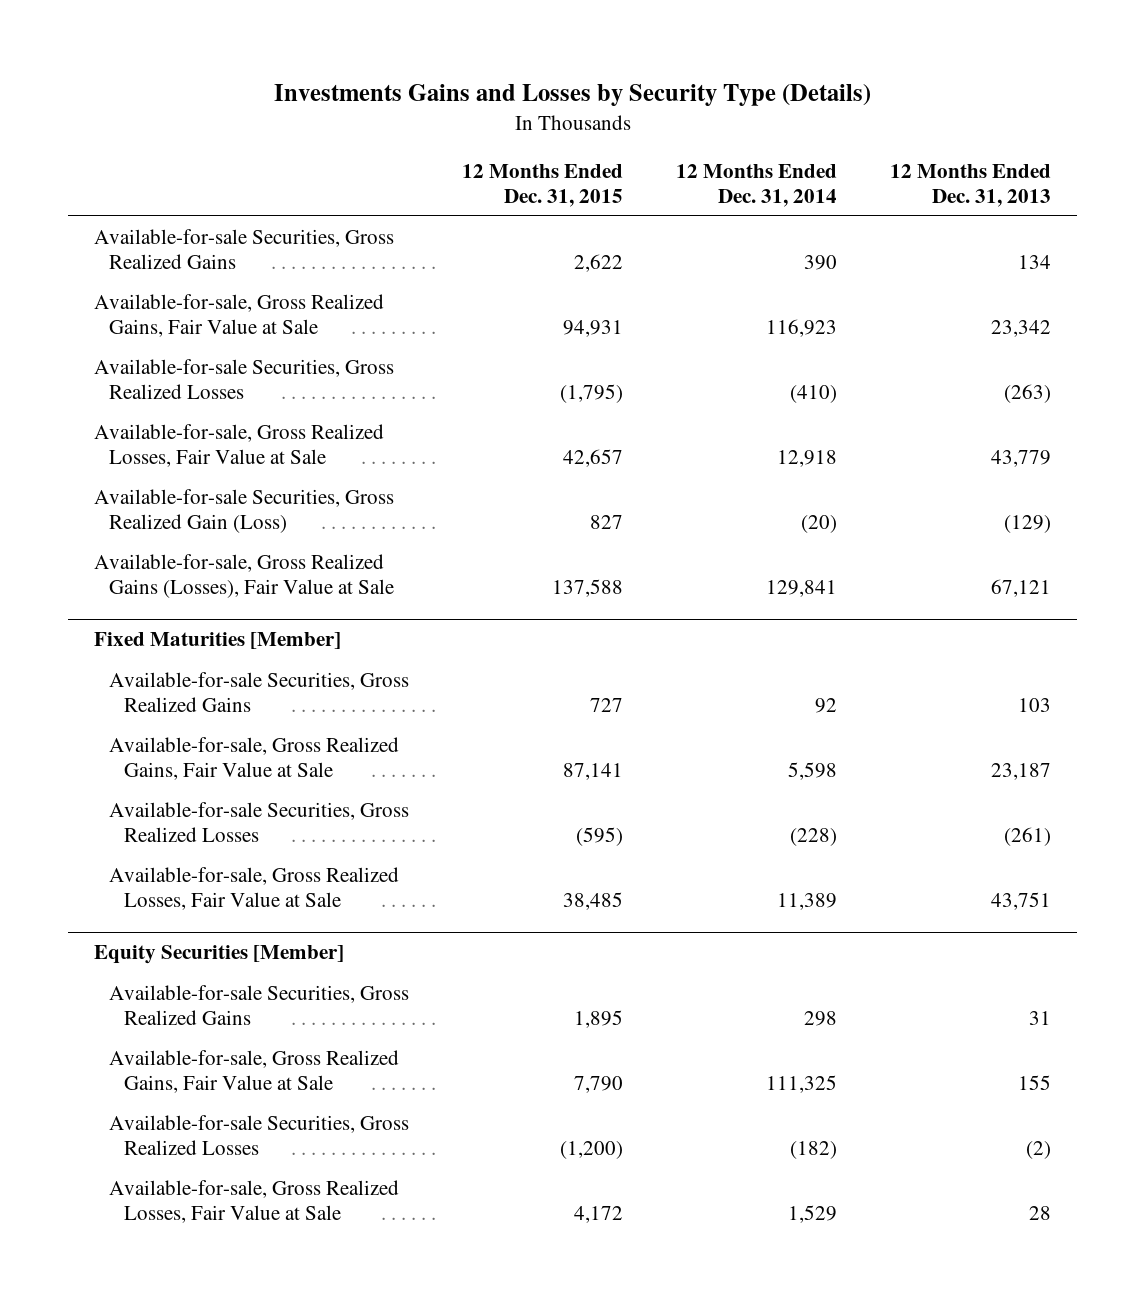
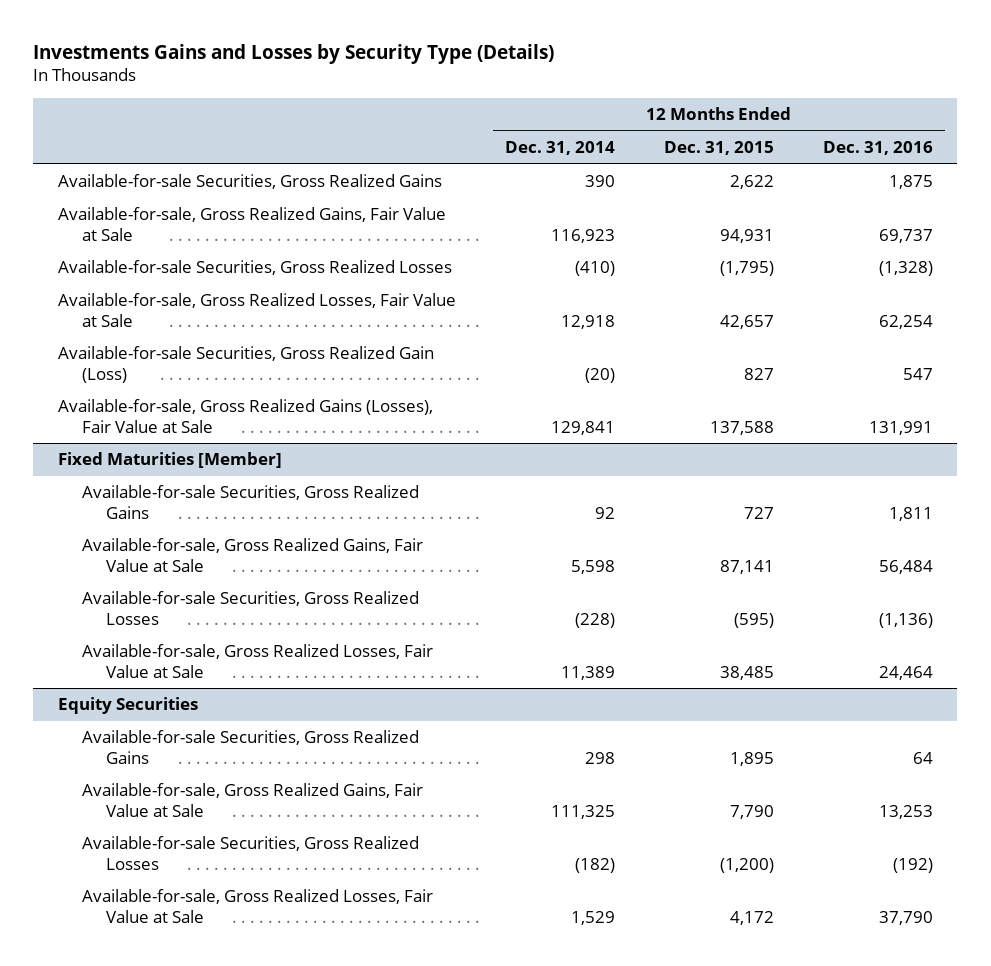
[889,163,1051,207] 12 Months Ended Dec. 31, 2013 -> none
none -> [822,141,933,156] Dec. 31, 2016
[94,945,345,965] Equity Securities [Member] -> [57,697,198,715] Equity Securities

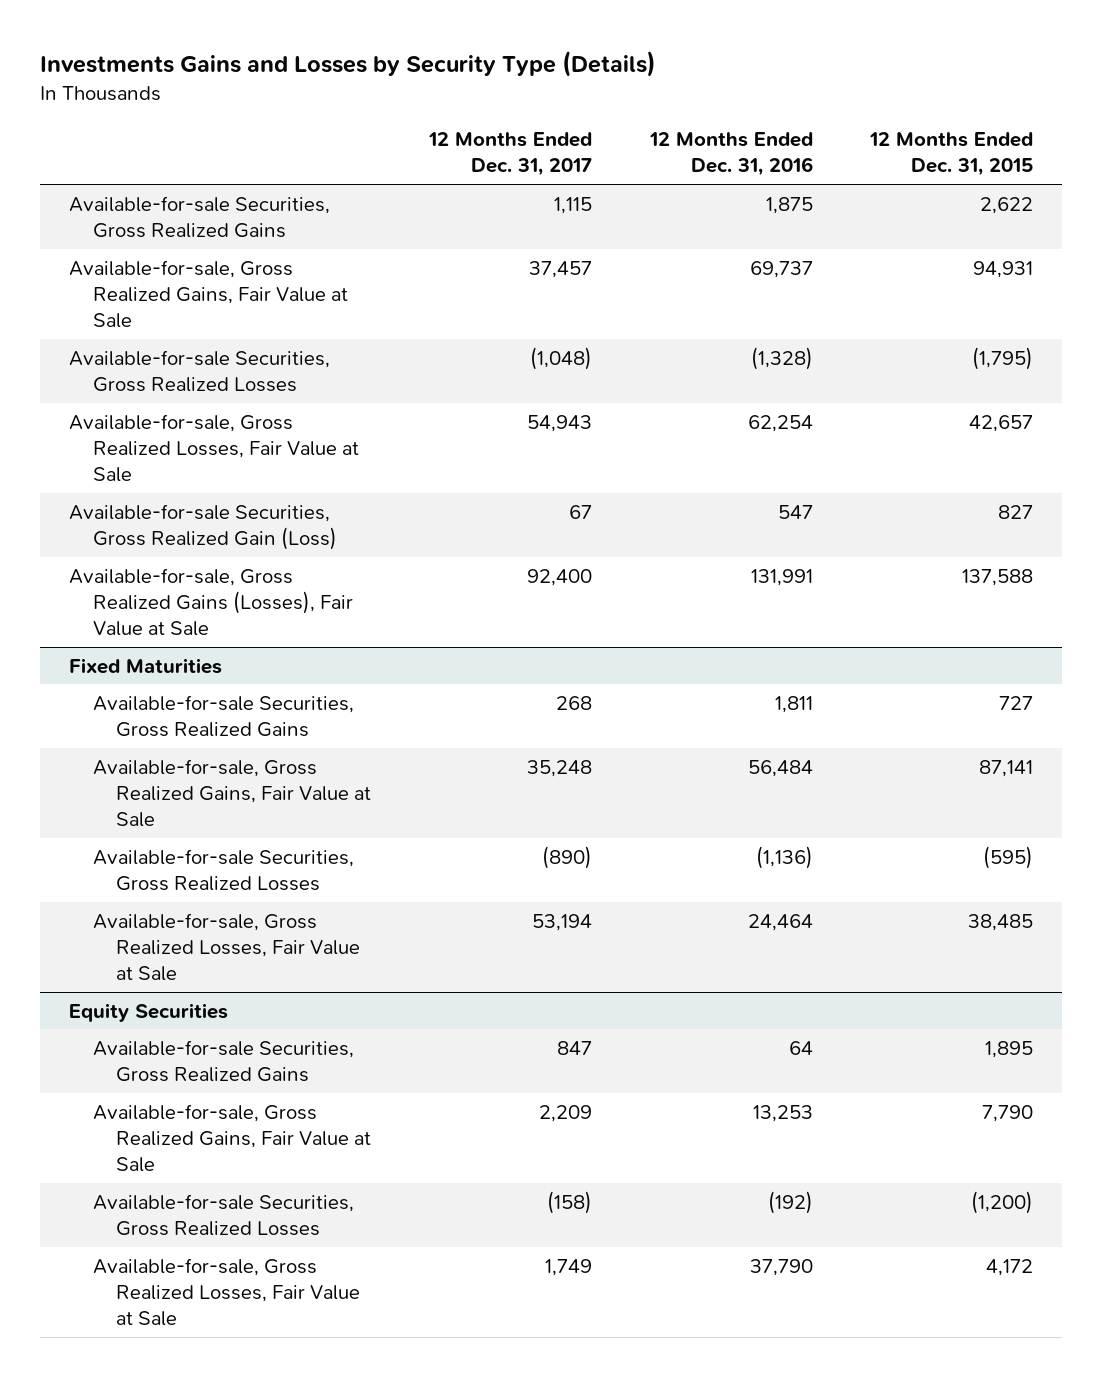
[504,141,615,156] Dec. 31, 2014 -> none
none -> [428,132,593,177] 12 Months Ended Dec. 31, 2017
[57,452,282,469] Fixed Maturities [Member] -> [69,657,223,674] Fixed Maturities

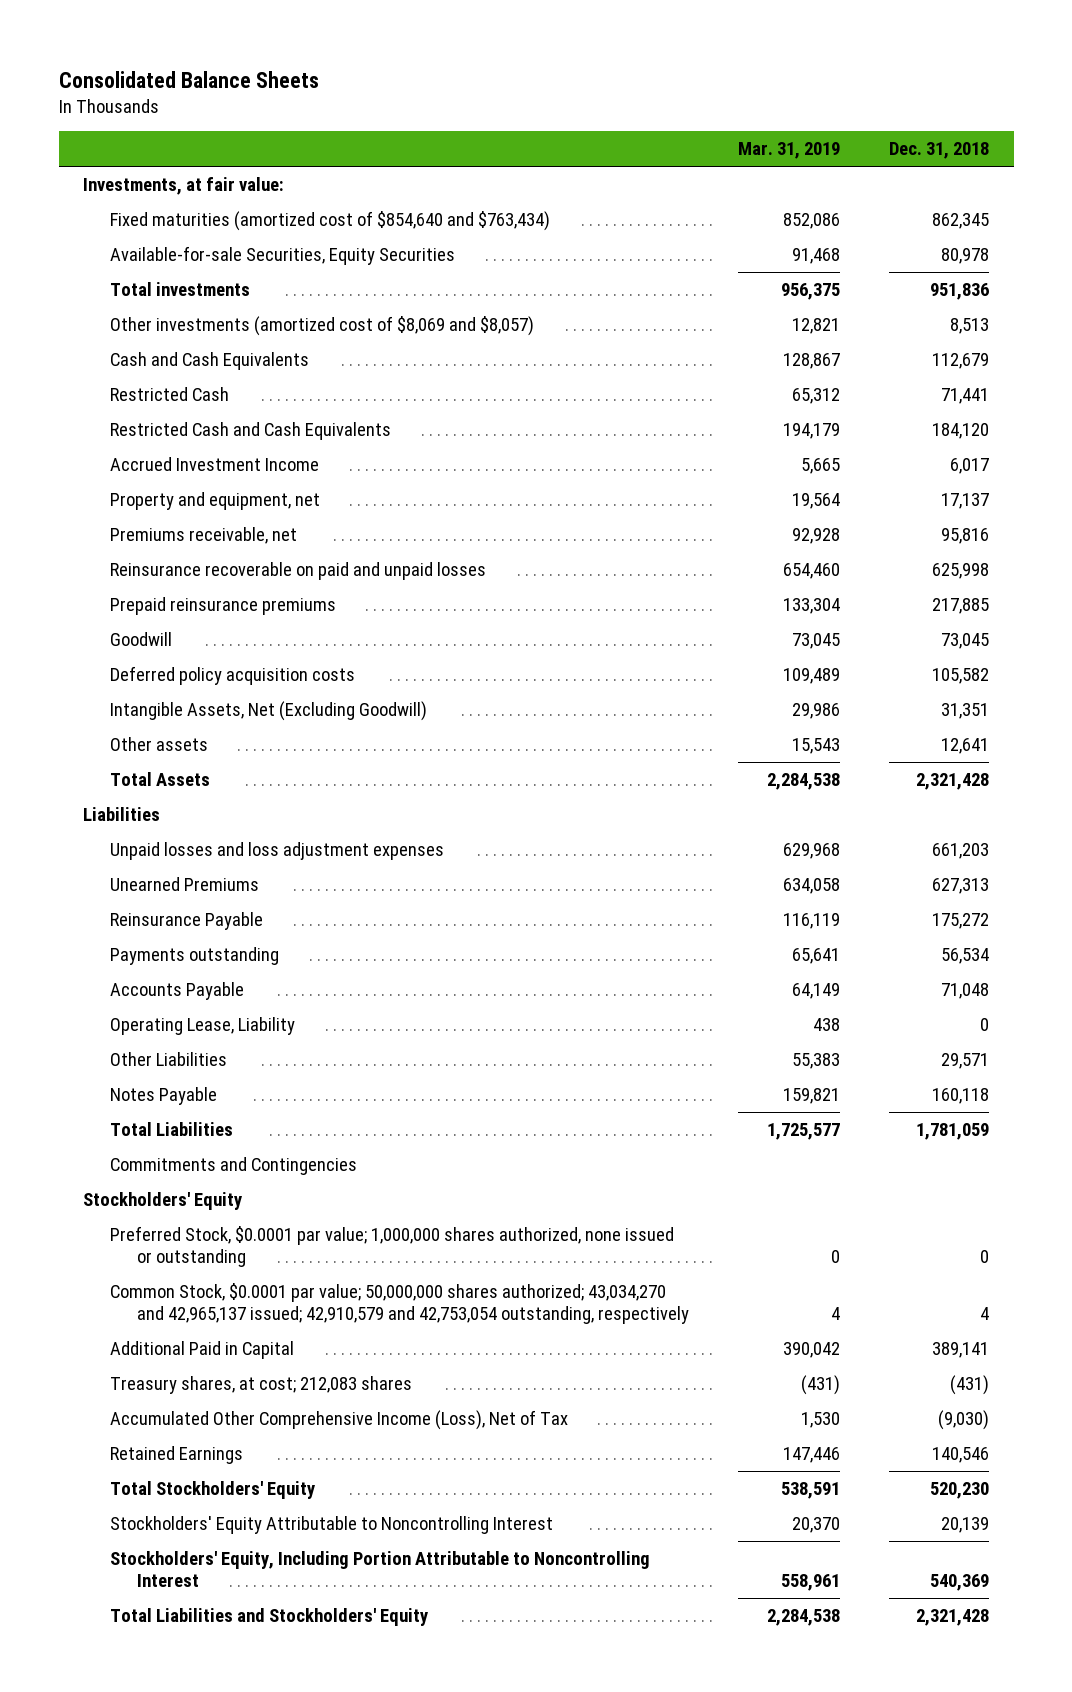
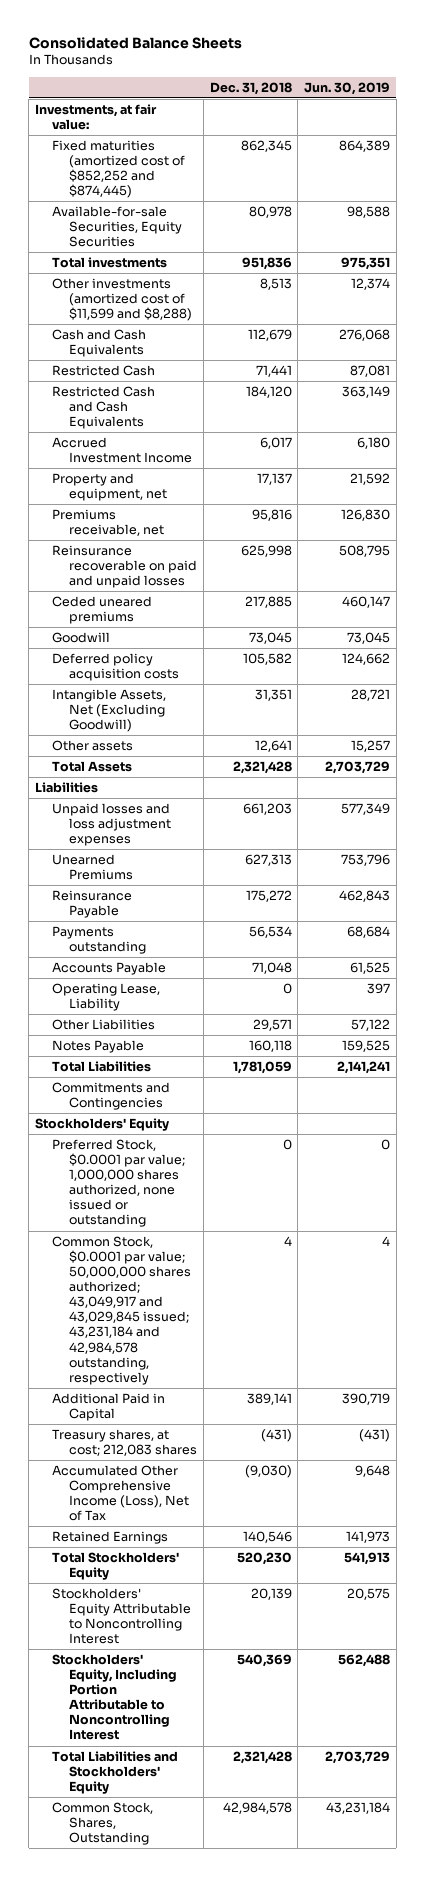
[737,142,840,160] Mar. 31, 2019 -> none
none -> [304,81,391,95] Jun. 30, 2019
[109,211,550,232] Fixed maturities (amortized cost of $854,640 and $763,434) -> [52,140,186,199] Fixed maturities (amortized cost of $852,252 and $874,445)
[109,316,534,337] Other investments (amortized cost of $8,069 and $8,057) -> [52,278,193,322] Other investments (amortized cost of $11,599 and $8,288)
[109,597,336,616] Prepaid reinsurance premiums -> [52,596,153,625] Ceded uneared premiums
[109,1283,689,1325] Common Stock, $0.0001 par value; 50,000,000 shares authorized; 43,034,270 and 42,965,137 issued; 42,910,579 and 42,753,054 outstanding, respectively -> [52,1236,192,1385] Common Stock, $0.0001 par value; 50,000,000 shares authorized; 43,049,917 and 43,029,845 issued; 43,231,184 and 42,984,578 outstanding, respectively
none -> [52,1802,154,1846] Common Stock, Shares, Outstanding

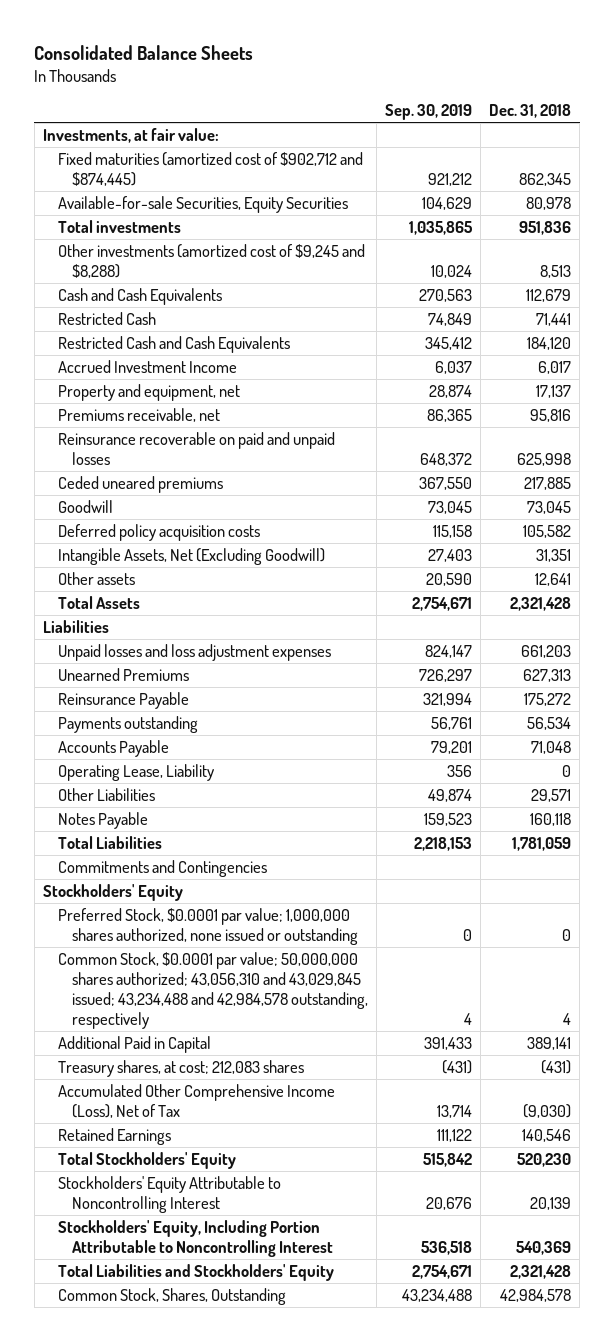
[304,81,391,95] Jun. 30, 2019 -> none
none -> [385,104,473,121] Sep. 30, 2019
[52,140,186,199] Fixed maturities (amortized cost of $852,252 and $874,445) -> [57,152,363,187] Fixed maturities (amortized cost of $902,712 and $874,445)
[52,278,193,322] Other investments (amortized cost of $11,599 and $8,288) -> [57,244,365,279] Other investments (amortized cost of $9,245 and $8,288)
[52,1236,192,1385] Common Stock, $0.0001 par value; 50,000,000 shares authorized; 43,049,917 and 43,029,845 issued; 43,231,184 and 42,984,578 outstanding, respectively -> [57,952,369,1030] Common Stock, $0.0001 par value; 50,000,000 shares authorized; 43,056,310 and 43,029,845 issued; 43,234,488 and 42,984,578 outstanding, respectively

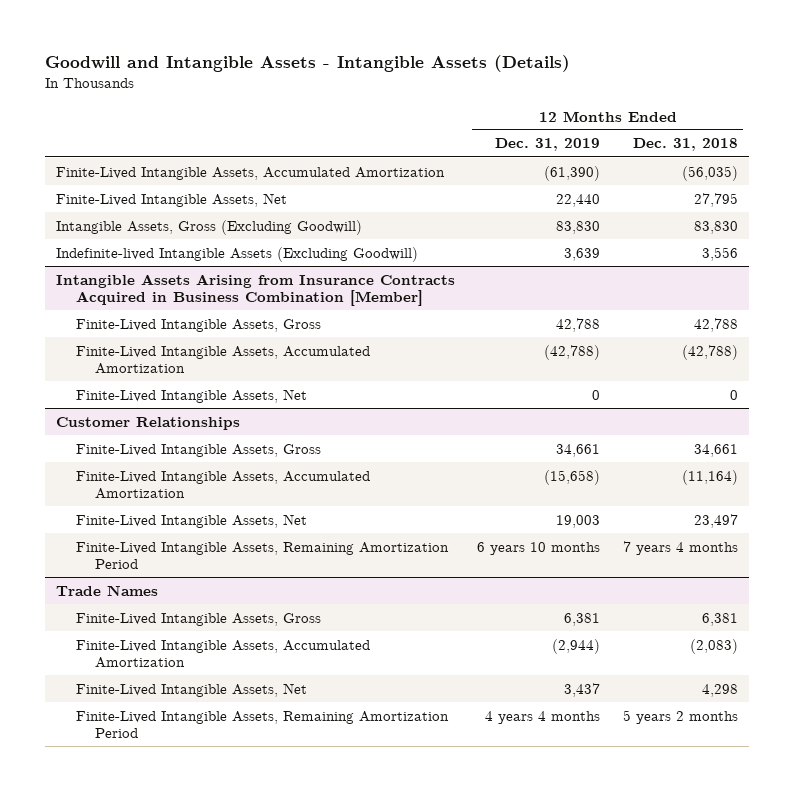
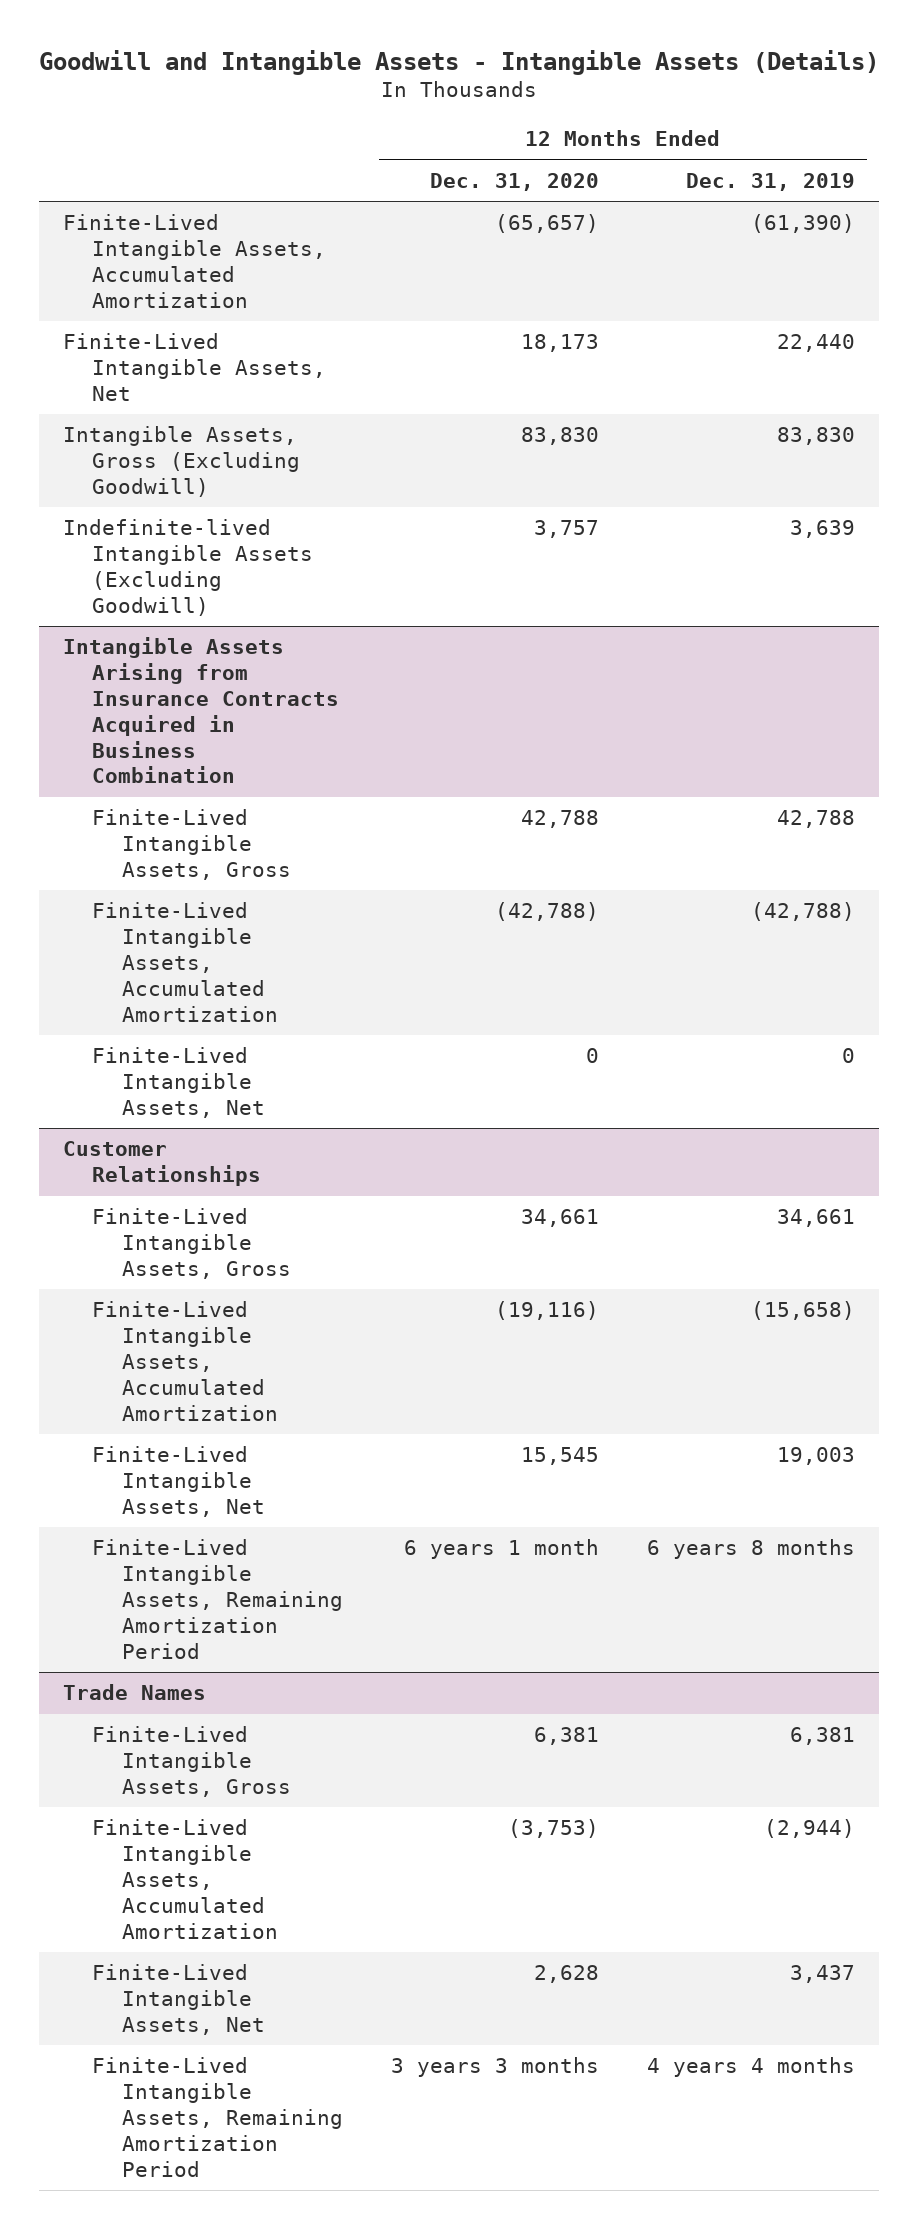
[632,138,738,152] Dec. 31, 2018 -> none
none -> [429,172,599,191] Dec. 31, 2020
[56,273,456,306] Intangible Assets Arising from Insurance Contracts Acquired in Business Combination [Member] -> [62,637,340,784] Intangible Assets Arising from Insurance Contracts Acquired in Business Combination
[477,541,601,555] 6 years 10 months -> [647,1539,856,1560] 6 years 8 months

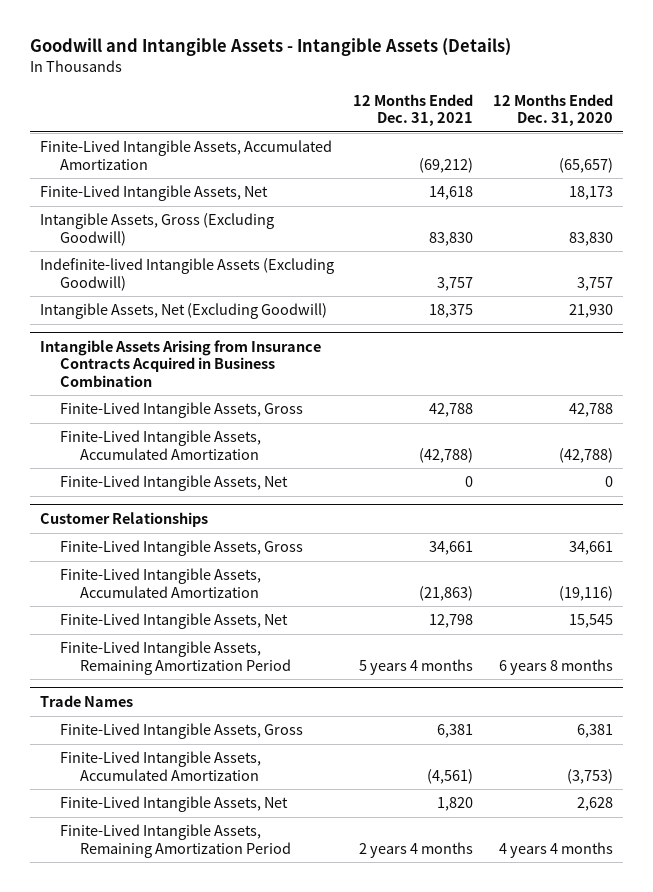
[686,172,856,191] Dec. 31, 2019 -> none
none -> [353,93,474,127] 12 Months Ended Dec. 31, 2021
none -> [39,303,327,320] Intangible Assets, Net (Excluding Goodwill)
[403,1539,599,1560] 6 years 1 month -> [499,658,614,675] 6 years 8 months
[390,2057,599,2078] 3 years 3 months -> [499,841,614,858] 4 years 4 months

